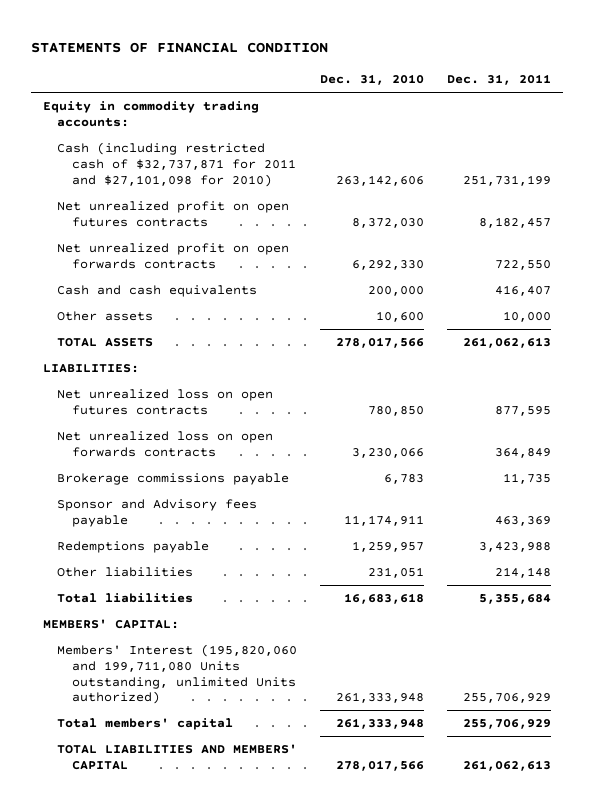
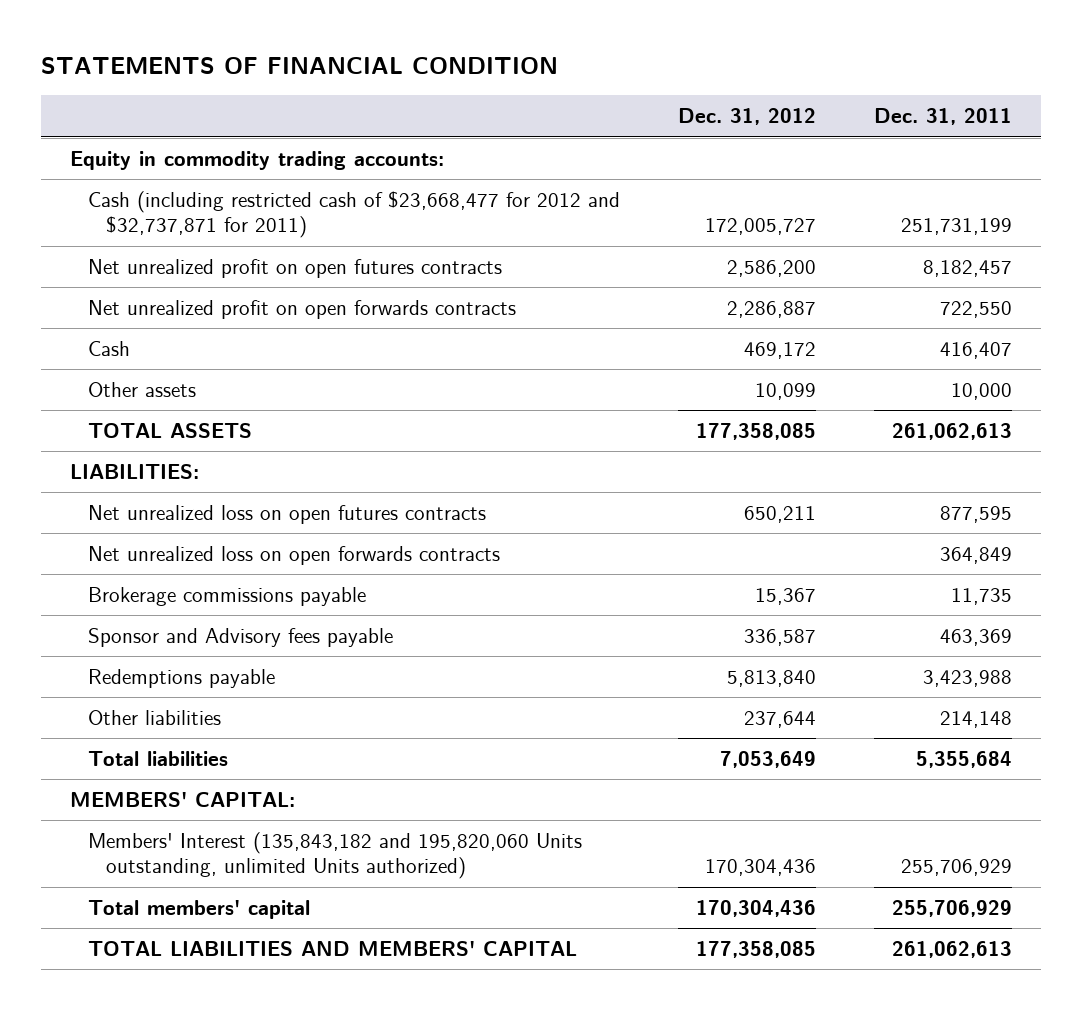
[320,74,425,86] Dec. 31, 2010 -> none
none -> [677,108,816,126] Dec. 31, 2012
[57,142,296,187] Cash (including restricted cash of $32,737,871 for 2011 and $27,101,098 for 2010) -> [88,191,621,239] Cash (including restricted cash of $23,668,477 for 2012 and $32,737,871 for 2011)
[57,285,258,298] Cash and cash equivalents -> [88,341,131,357] Cash
[57,644,298,705] Members' Interest (195,820,060 and 199,711,080 Units outstanding, unlimited Units authorized) -> [88,832,583,880] Members' Interest (135,843,182 and 195,820,060 Units outstanding, unlimited Units authorized)

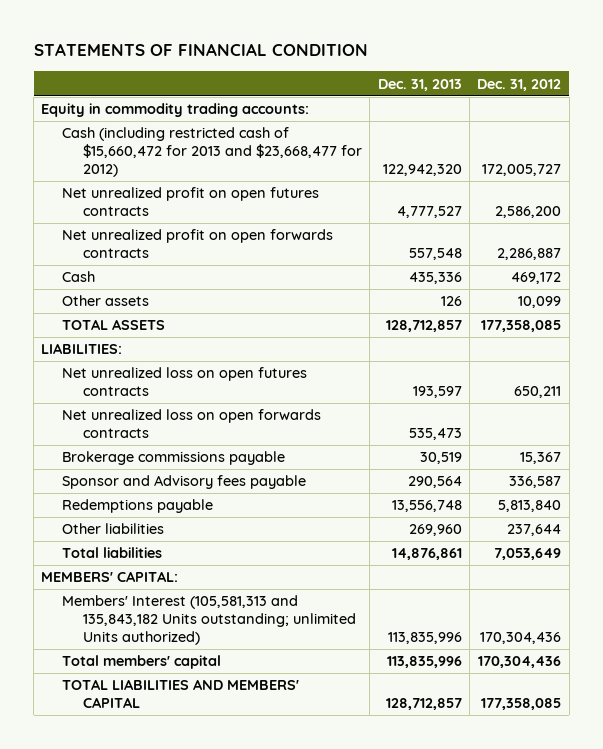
[873,108,1012,126] Dec. 31, 2011 -> none
none -> [377,78,462,91] Dec. 31, 2013
[88,191,621,239] Cash (including restricted cash of $23,668,477 for 2012 and $32,737,871 for 2011) -> [62,127,362,177] Cash (including restricted cash of $15,660,472 for 2013 and $23,668,477 for 2012)
[88,832,583,880] Members' Interest (135,843,182 and 195,820,060 Units outstanding, unlimited Units authorized) -> [62,595,356,645] Members' Interest (105,581,313 and 135,843,182 Units outstanding; unlimited Units authorized)

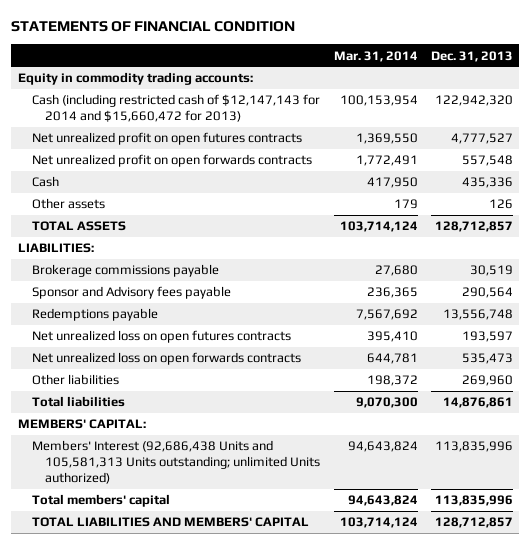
[477,78,562,91] Dec. 31, 2012 -> none
none -> [333,50,418,62] Mar. 31, 2014
[62,127,362,177] Cash (including restricted cash of $15,660,472 for 2013 and $23,668,477 for 2012) -> [31,94,320,123] Cash (including restricted cash of $12,147,143 for 2014 and $15,660,472 for 2013)
[62,367,308,397] Net unrealized loss on open futures contracts -> [31,330,291,344] Net unrealized loss on open futures contracts
[62,409,322,439] Net unrealized loss on open forwards contracts -> [31,352,301,366] Net unrealized loss on open forwards contracts
[62,595,356,645] Members' Interest (105,581,313 and 135,843,182 Units outstanding; unlimited Units authorized) -> [31,440,321,484] Members' Interest (92,686,438 Units and 105,581,313 Units outstanding; unlimited Units authorized)

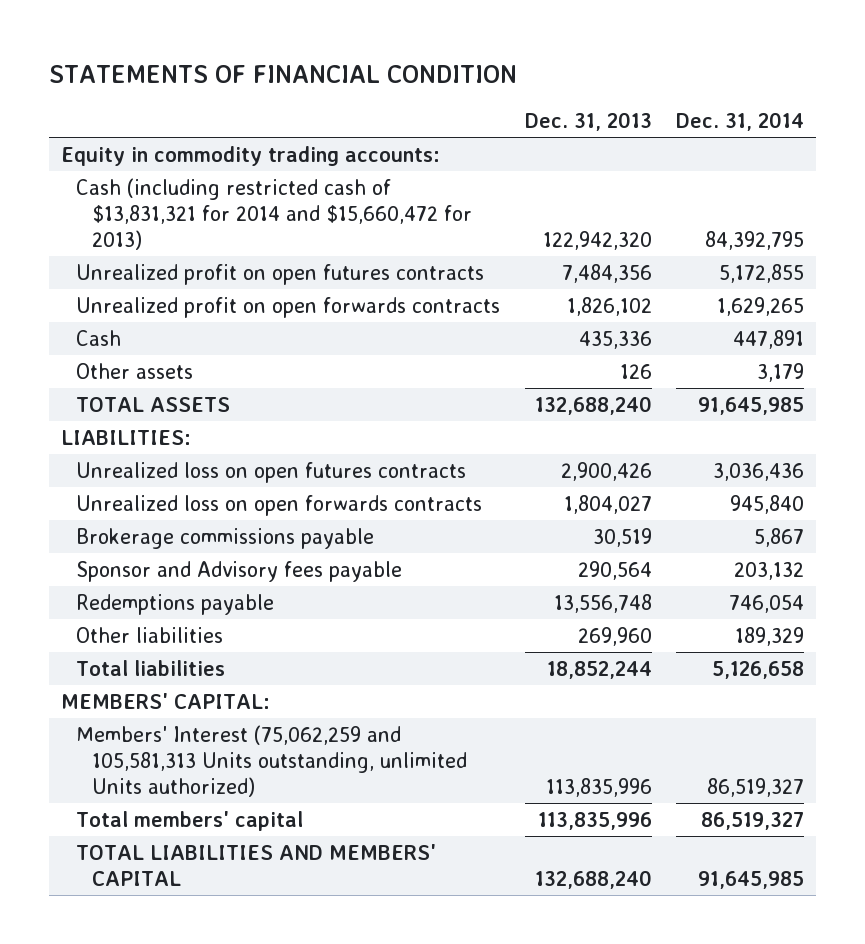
[333,50,418,62] Mar. 31, 2014 -> none
none -> [676,112,805,132] Dec. 31, 2014
[31,94,320,123] Cash (including restricted cash of $12,147,143 for 2014 and $15,660,472 for 2013) -> [76,177,472,250] Cash (including restricted cash of $13,831,321 for 2014 and $15,660,472 for 2013)
[31,132,302,146] Net unrealized profit on open futures contracts -> [76,263,485,285] Unrealized profit on open futures contracts
[450,133,513,145] 4,777,527 -> [561,263,652,283] 7,484,356
[31,154,312,168] Net unrealized profit on open forwards contracts -> [76,296,501,318] Unrealized profit on open forwards contracts
[461,155,513,167] 557,548 -> [566,296,652,316] 1,826,102
[434,221,513,233] 128,712,857 -> [534,395,652,415] 132,688,240
none -> [76,461,467,483] Unrealized loss on open futures contracts
none -> [76,494,483,516] Unrealized loss on open forwards contracts
[31,330,291,344] Net unrealized loss on open futures contracts -> none
[31,352,301,366] Net unrealized loss on open forwards contracts -> none
[442,397,513,409] 14,876,861 -> [546,660,652,679] 18,852,244
[31,440,321,484] Members' Interest (92,686,438 Units and 105,581,313 Units outstanding; unlimited Units authorized) -> [76,724,467,797] Members' Interest (75,062,259 and 105,581,313 Units outstanding, unlimited Units authorized)
[434,517,513,529] 128,712,857 -> [534,869,652,889] 132,688,240

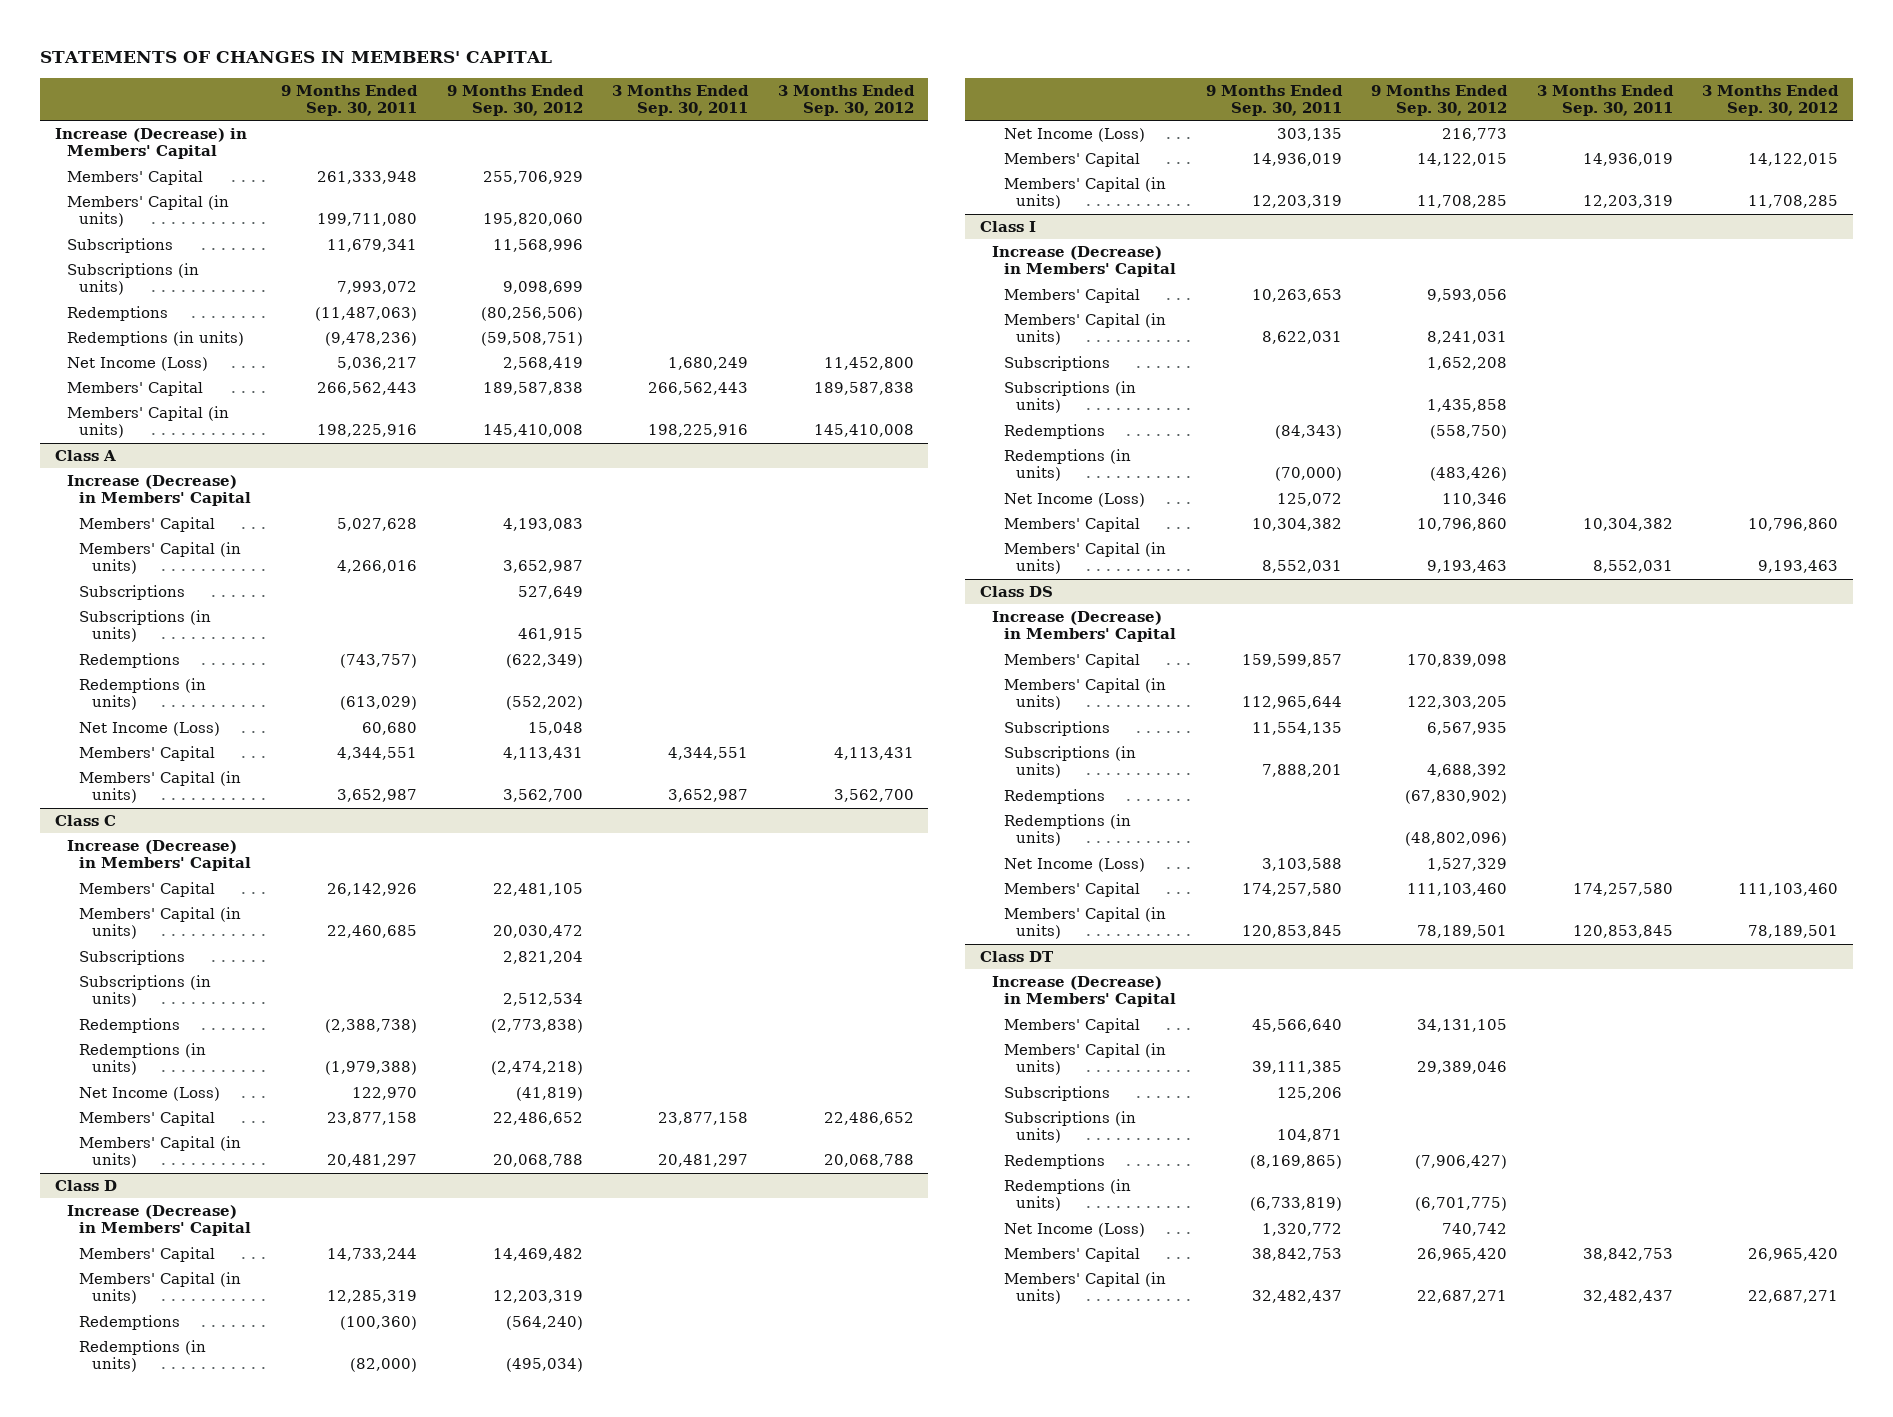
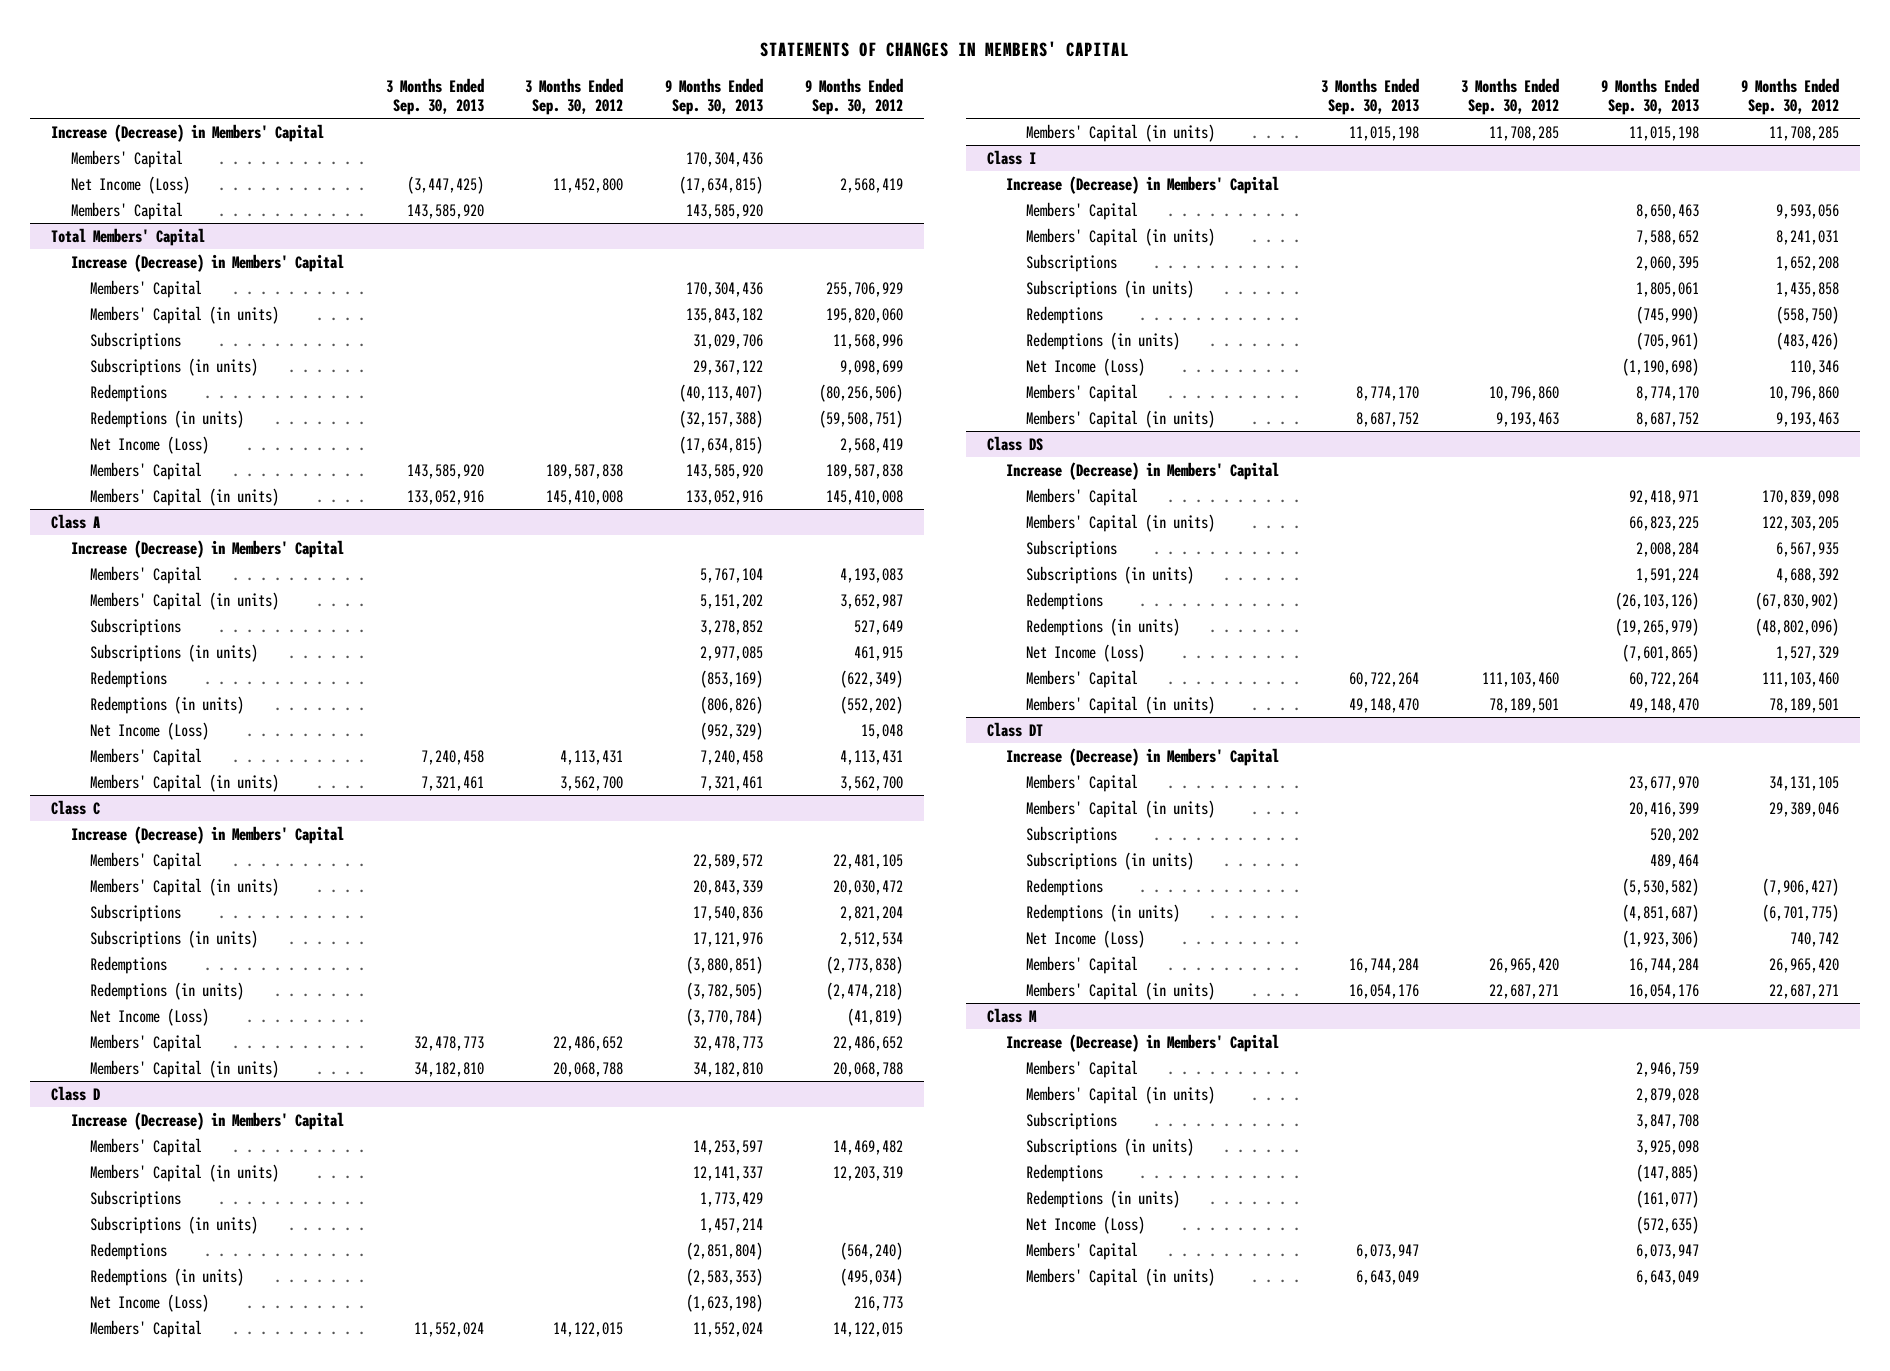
[280,84,418,117] 9 Months Ended Sep. 30, 2011 -> none
[612,84,750,117] 3 Months Ended Sep. 30, 2011 -> none
none -> [385,77,484,116] 3 Months Ended Sep. 30, 2013
none -> [665,77,764,116] 9 Months Ended Sep. 30, 2013
none -> [70,149,183,168] Members' Capital
[67,357,209,372] Net Income (Loss) -> [70,175,190,194] Net Income (Loss)
none -> [70,201,183,220] Members' Capital
none -> [51,227,206,246] Total Members' Capital
none -> [70,253,344,272] Increase (Decrease) in Members' Capital
none -> [90,435,210,454] Net Income (Loss)
none -> [90,1189,182,1208] Subscriptions
none -> [90,1215,259,1234] Subscriptions (in units)
none -> [986,1007,1037,1023] Class M
none -> [1006,1033,1280,1052] Increase (Decrease) in Members' Capital
none -> [1025,1059,1138,1078] Members' Capital
none -> [1025,1085,1215,1104] Members' Capital (in units)
none -> [1025,1111,1117,1130] Subscriptions
none -> [1025,1137,1194,1156] Subscriptions (in units)
none -> [1025,1163,1103,1182] Redemptions
none -> [1025,1189,1180,1208] Redemptions (in units)
none -> [1025,1215,1145,1234] Net Income (Loss)
none -> [1025,1241,1138,1260] Members' Capital
none -> [1025,1267,1215,1286] Members' Capital (in units)

